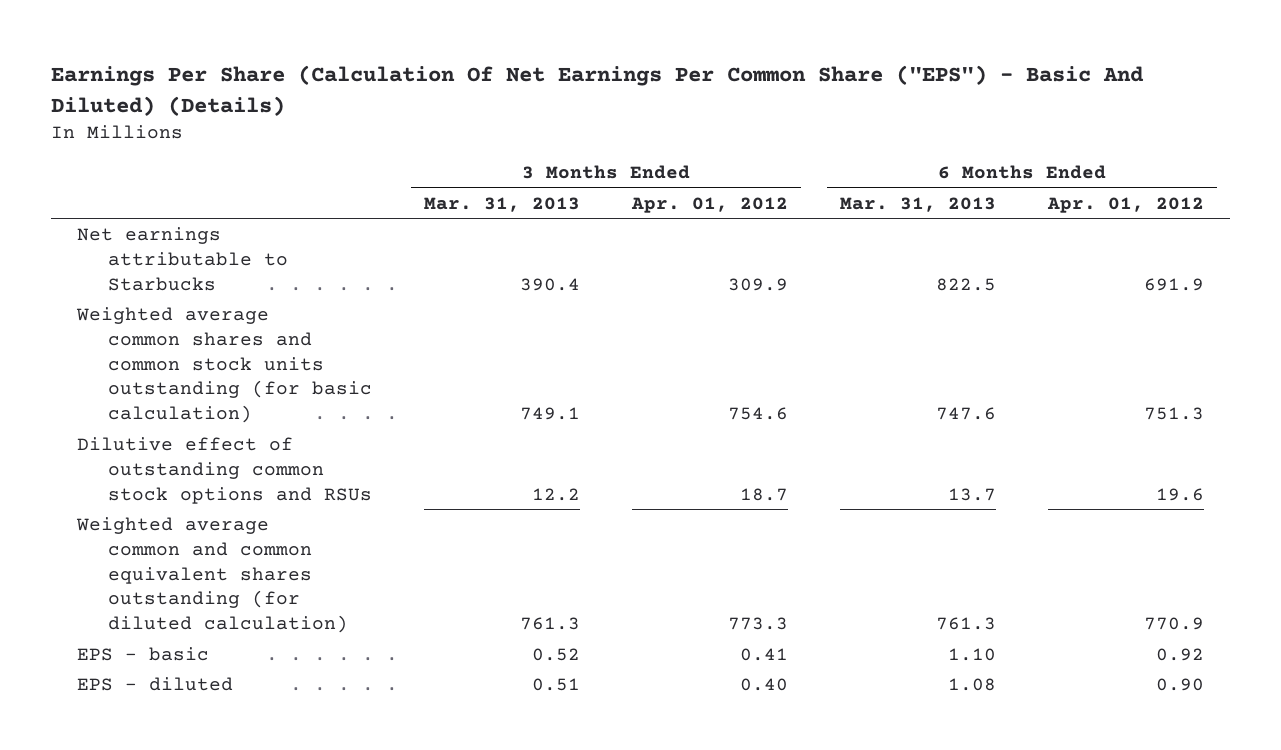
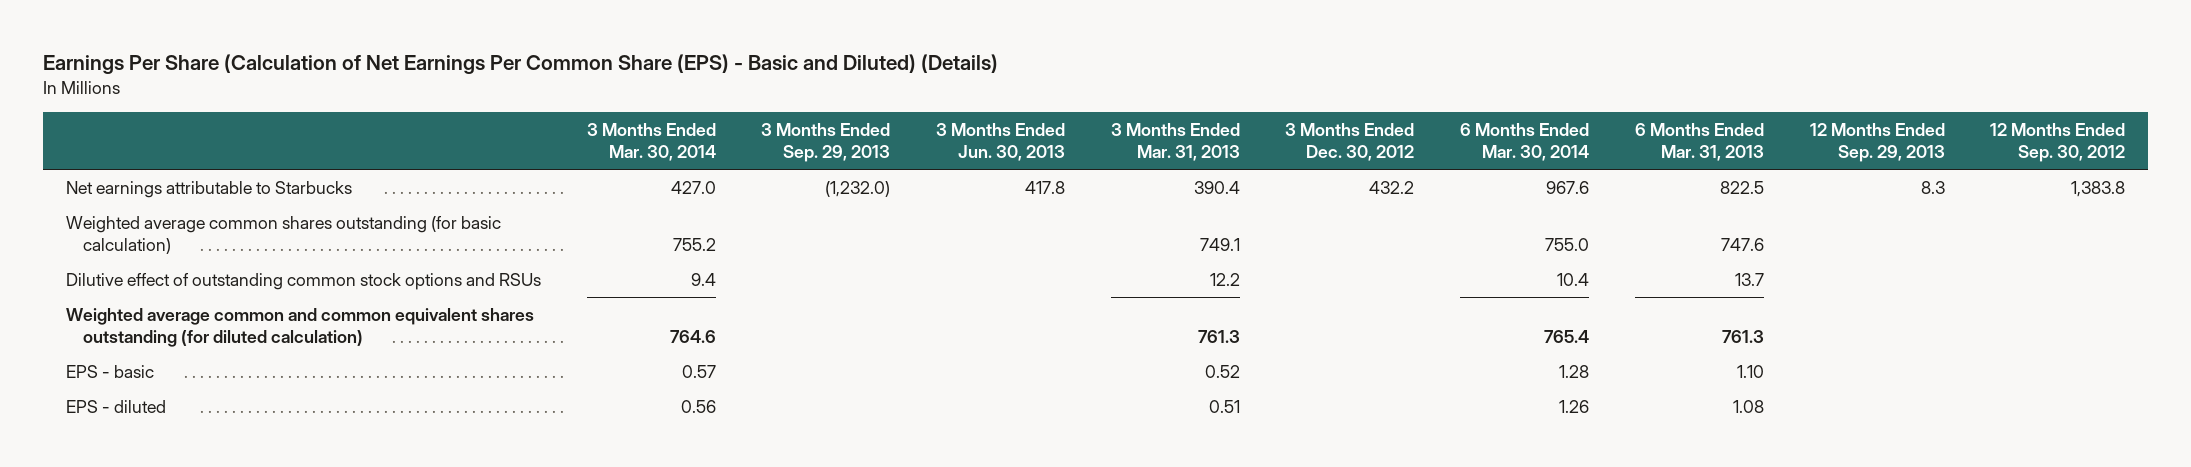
[50,65,1144,116] Earnings Per Share (Calculation Of Net Earnings Per Common Share ("EPS") - Basic And Diluted) (Details) -> [42,54,998,75] Earnings Per Share (Calculation of Net Earnings Per Common Share (EPS) - Basic and Diluted) (Details)
[631,196,789,213] Apr. 01, 2012 -> none
[1047,196,1205,213] Apr. 01, 2012 -> none
none -> [586,122,716,162] 3 Months Ended Mar. 30, 2014
none -> [761,122,891,163] 3 Months Ended Sep. 29, 2013
none -> [935,122,1065,162] 3 Months Ended Jun. 30, 2013
none -> [1285,122,1415,162] 3 Months Ended Dec. 30, 2012
none -> [1460,122,1590,162] 6 Months Ended Mar. 30, 2014
none -> [1809,122,1945,163] 12 Months Ended Sep. 29, 2013
none -> [1990,122,2126,163] 12 Months Ended Sep. 30, 2012
[75,306,372,424] Weighted average common shares and common stock units outstanding (for basic calculation) -> [65,215,501,255] Weighted average common shares outstanding (for basic calculation)

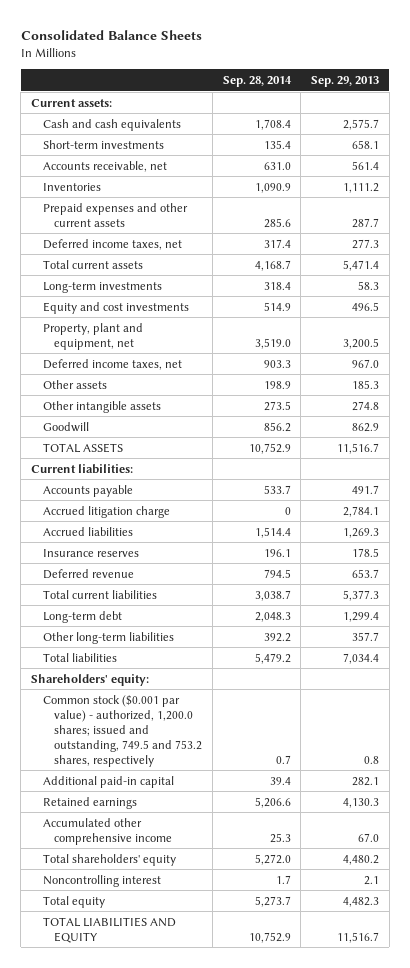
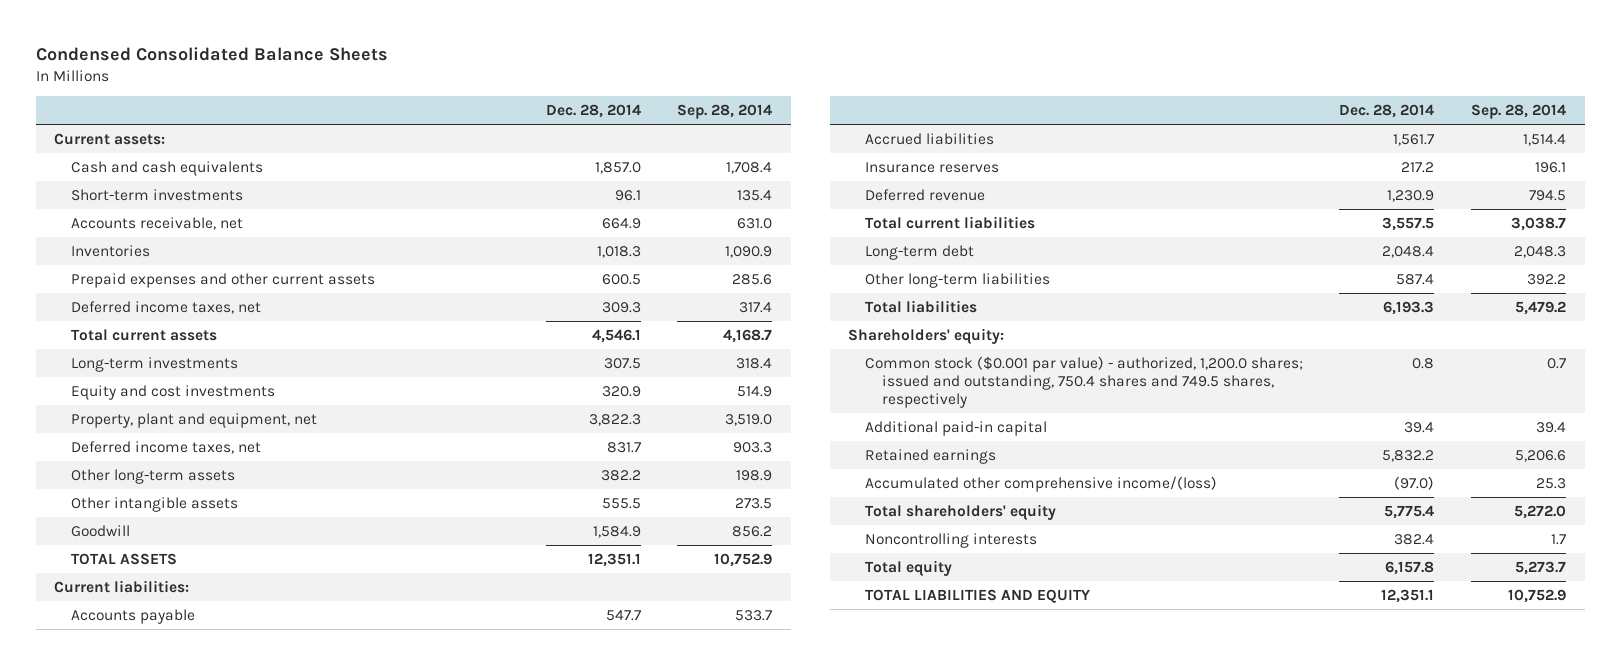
[20,30,202,41] Consolidated Balance Sheets -> [35,46,388,61] Condensed Consolidated Balance Sheets
[311,75,380,87] Sep. 29, 2013 -> none
none -> [545,104,641,119] Dec. 28, 2014
[42,379,107,389] Other assets -> [70,468,235,484] Other long-term assets
[42,505,170,518] Accrued litigation charge -> none
[42,694,202,767] Common stock ($0.001 par value) - authorized, 1,200.0 shares; issued and outstanding, 749.5 and 753.2 shares, respectively -> [864,355,1303,409] Common stock ($0.001 par value) - authorized, 1,200.0 shares; issued and outstanding, 750.4 shares and 749.5 shares, respectively
[42,817,172,845] Accumulated other comprehensive income -> [864,475,1217,492] Accumulated other comprehensive income/(loss)
[42,874,161,887] Noncontrolling interest -> [864,532,1037,548] Noncontrolling interests

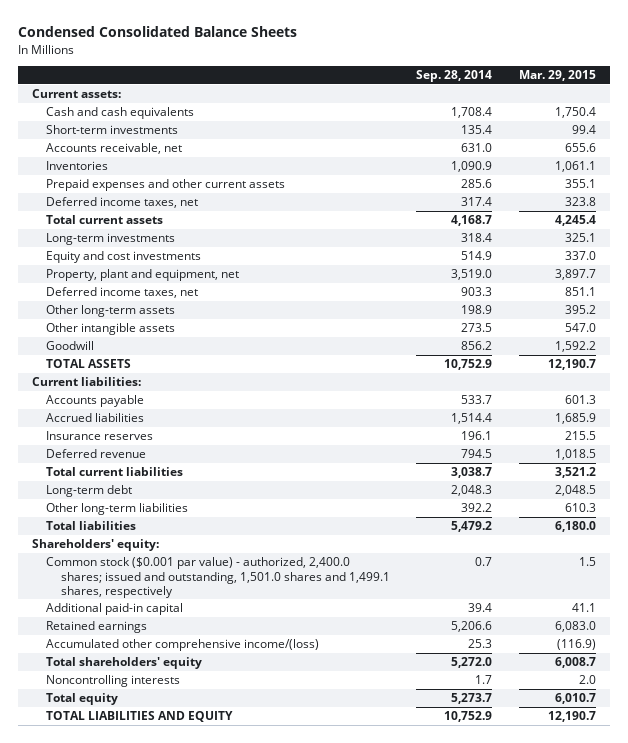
[545,104,641,119] Dec. 28, 2014 -> none
none -> [519,69,597,81] Mar. 29, 2015
[864,355,1303,409] Common stock ($0.001 par value) - authorized, 1,200.0 shares; issued and outstanding, 750.4 shares and 749.5 shares, respectively -> [46,557,390,598] Common stock ($0.001 par value) - authorized, 2,400.0 shares; issued and outstanding, 1,501.0 shares and 1,499.1 shares, respectively

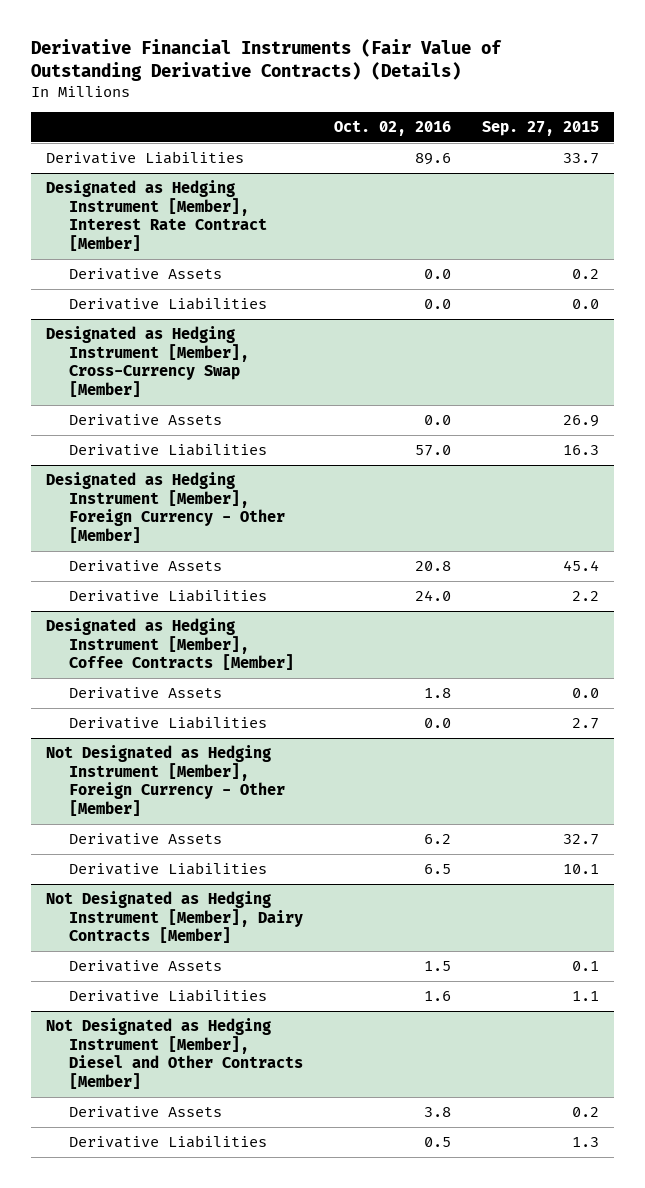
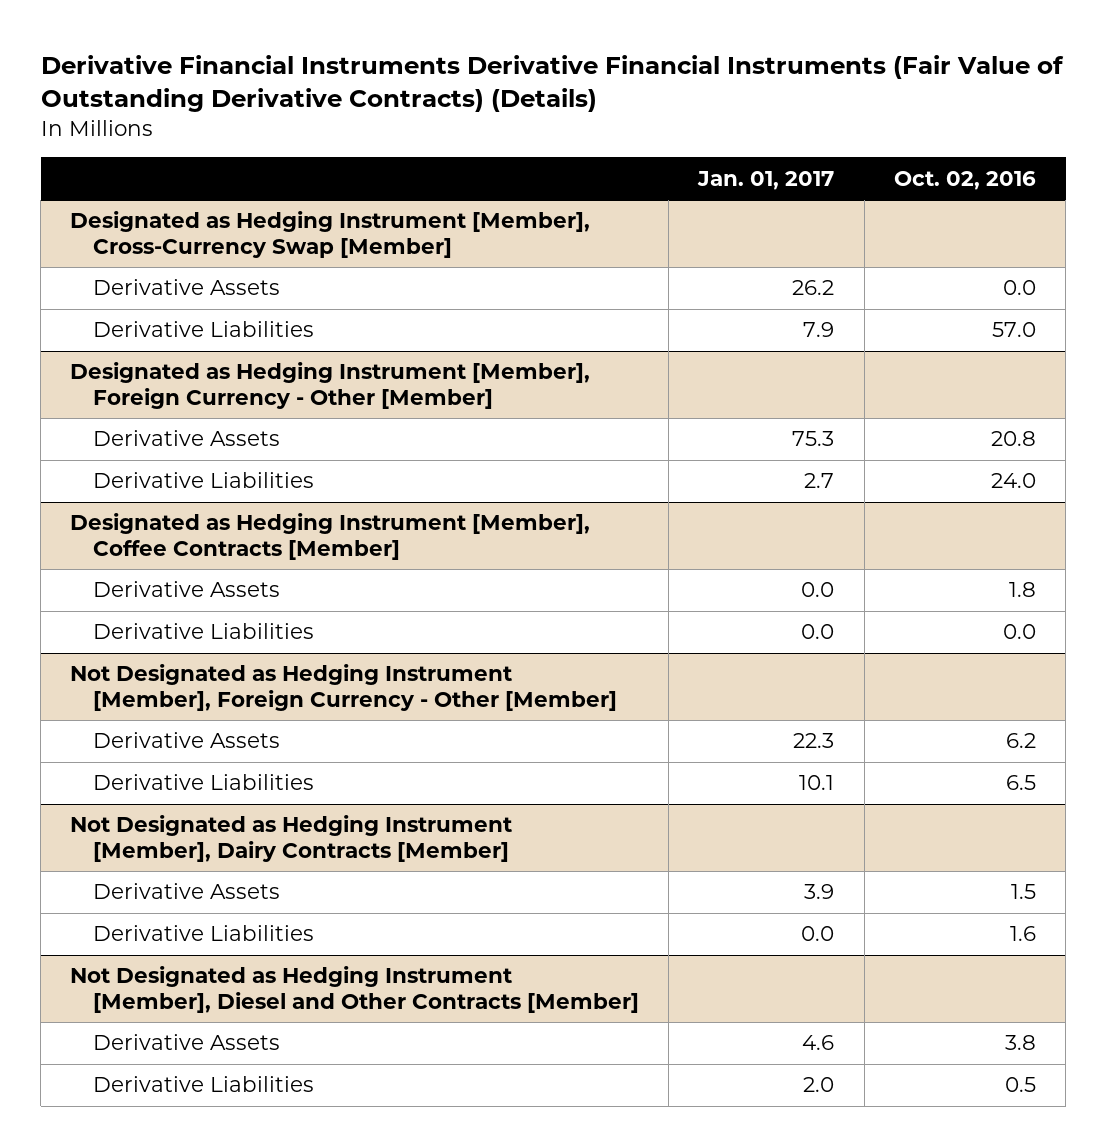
[30,39,502,82] Derivative Financial Instruments (Fair Value of Outstanding Derivative Contracts) (Details) -> [40,54,1064,113] Derivative Financial Instruments Derivative Financial Instruments (Fair Value of Outstanding Derivative Contracts) (Details)
[481,121,599,137] Sep. 27, 2015 -> none
none -> [697,170,835,190] Jan. 01, 2017
[46,150,245,164] Derivative Liabilities -> none
[46,179,267,252] Designated as Hedging Instrument [Member], Interest Rate Contract [Member] -> none
[68,267,222,280] Derivative Assets -> none
[68,296,267,310] Derivative Liabilities -> none

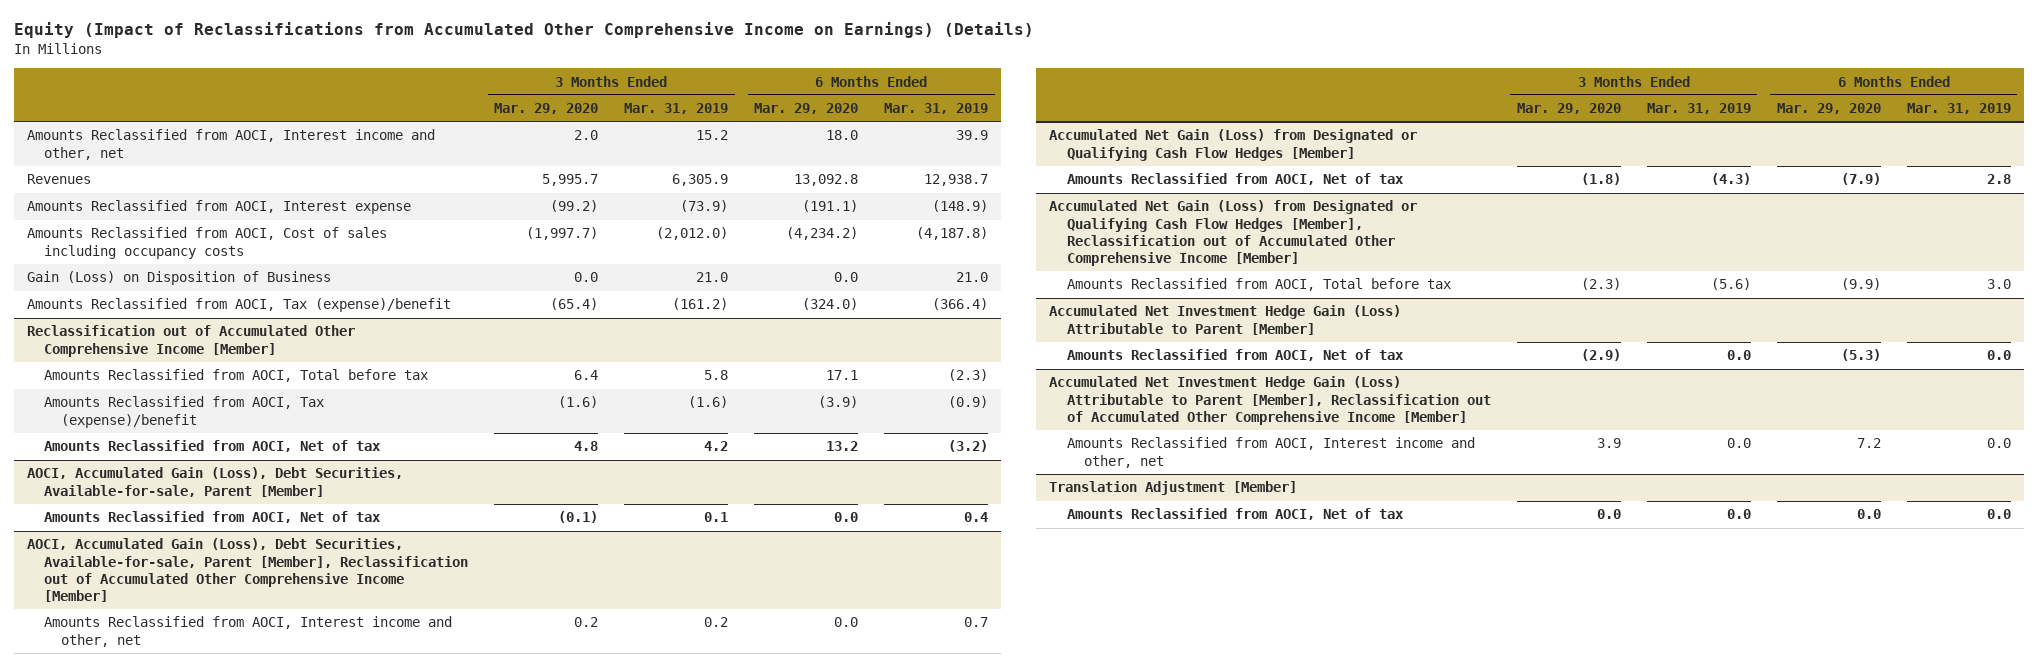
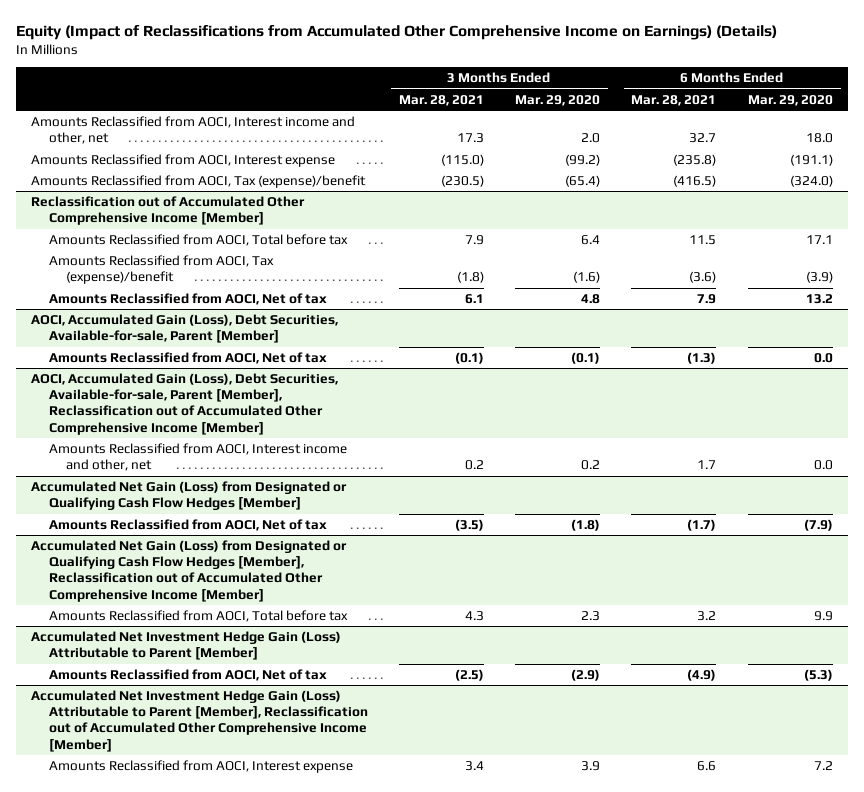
[624,103,729,115] Mar. 31, 2019 -> none
[884,103,989,115] Mar. 31, 2019 -> none
none -> [398,94,484,106] Mar. 28, 2021
none -> [631,94,717,106] Mar. 28, 2021
[26,174,91,185] Revenues -> none
[26,227,387,259] Amounts Reclassified from AOCI, Cost of sales including occupancy costs -> none
[26,271,331,286] Gain (Loss) on Disposition of Business -> none
[1580,278,1621,291] (2.3) -> [581,611,601,622] 2.3
[1840,278,1881,291] (9.9) -> [813,611,833,622] 9.9
[1049,481,1298,496] Translation Adjustment [Member] -> none
[1066,508,1404,521] Amounts Reclassified from AOCI, Net of tax -> none
[1066,437,1475,468] Amounts Reclassified from AOCI, Interest income and other, net -> [48,760,353,774] Amounts Reclassified from AOCI, Interest expense

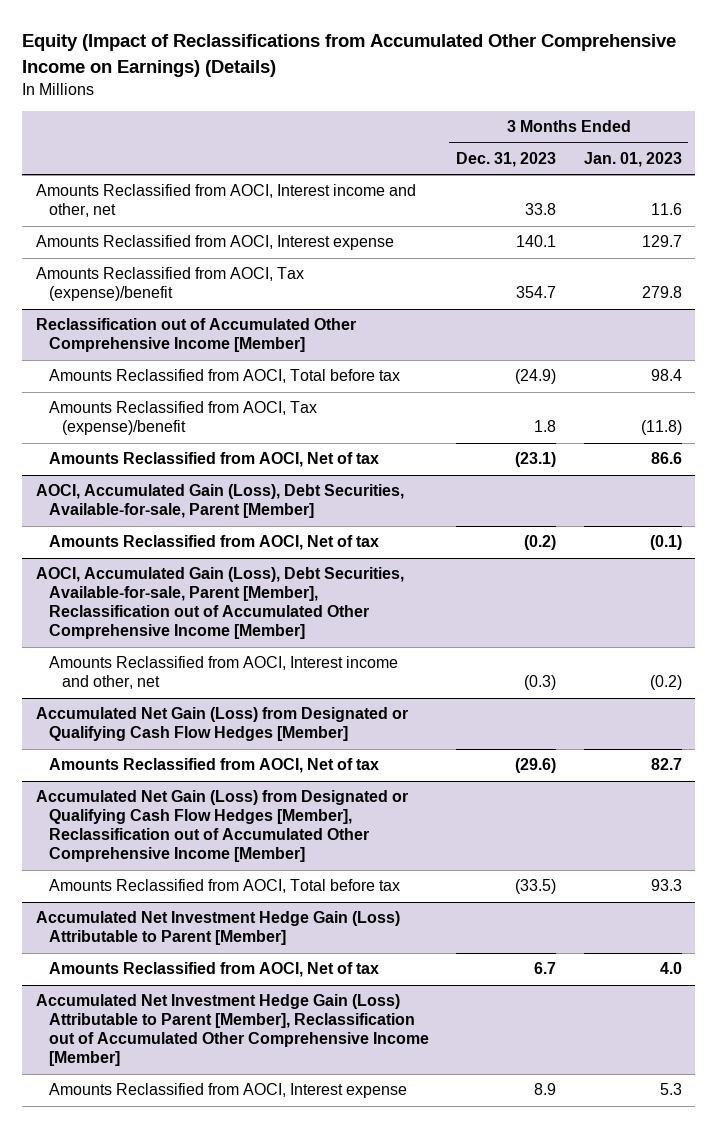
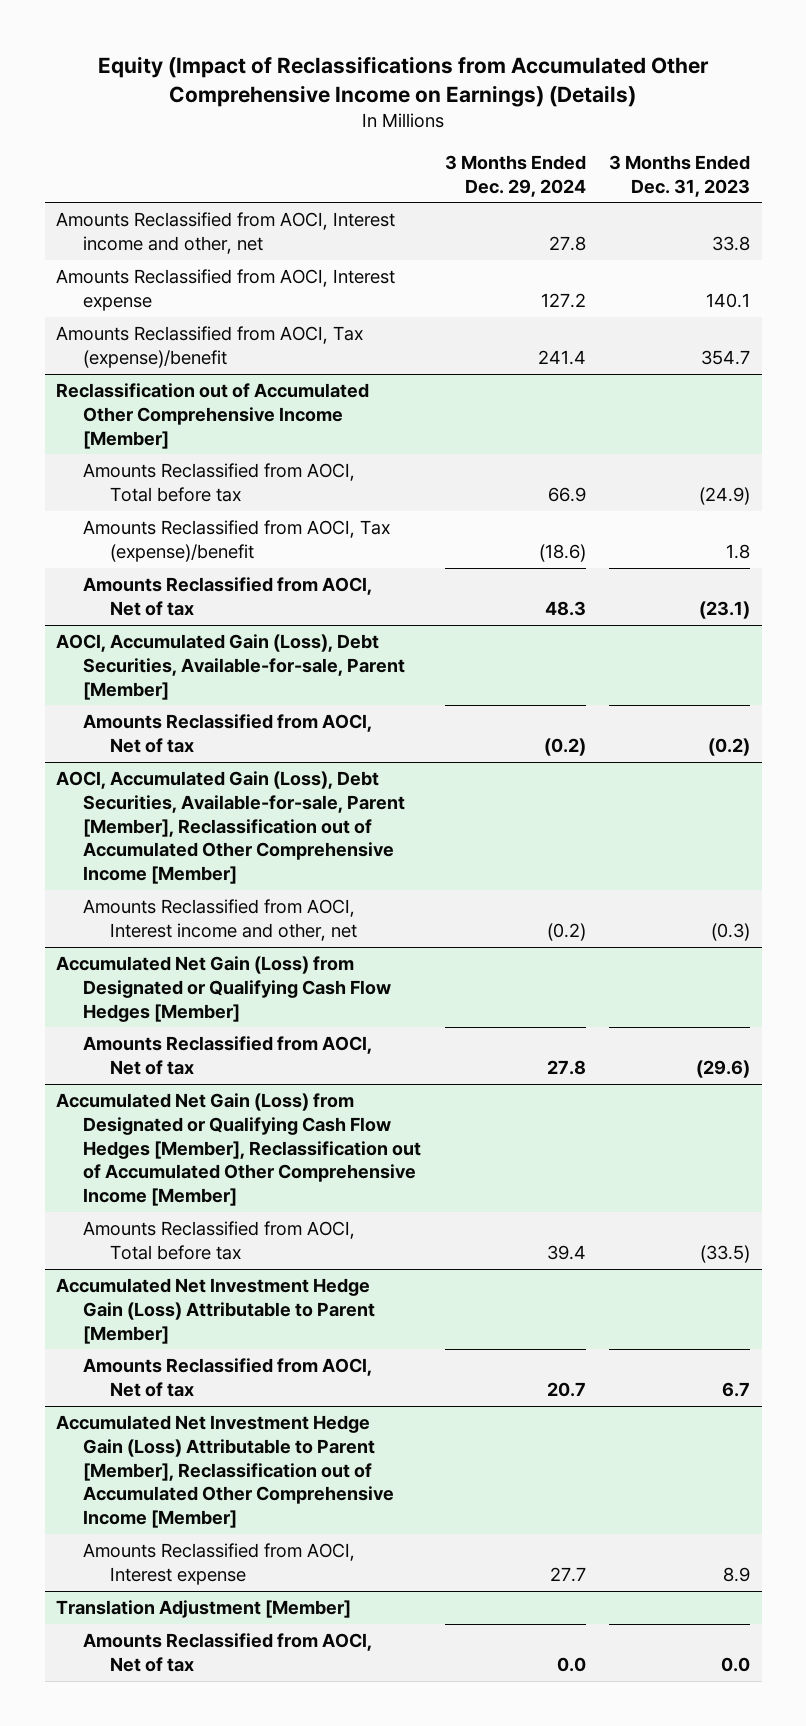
[583,152,682,168] Jan. 01, 2023 -> none
none -> [444,154,586,197] 3 Months Ended Dec. 29, 2024
none -> [56,1599,352,1618] Translation Adjustment [Member]
none -> [83,1632,373,1672] Amounts Reclassified from AOCI, Net of tax

